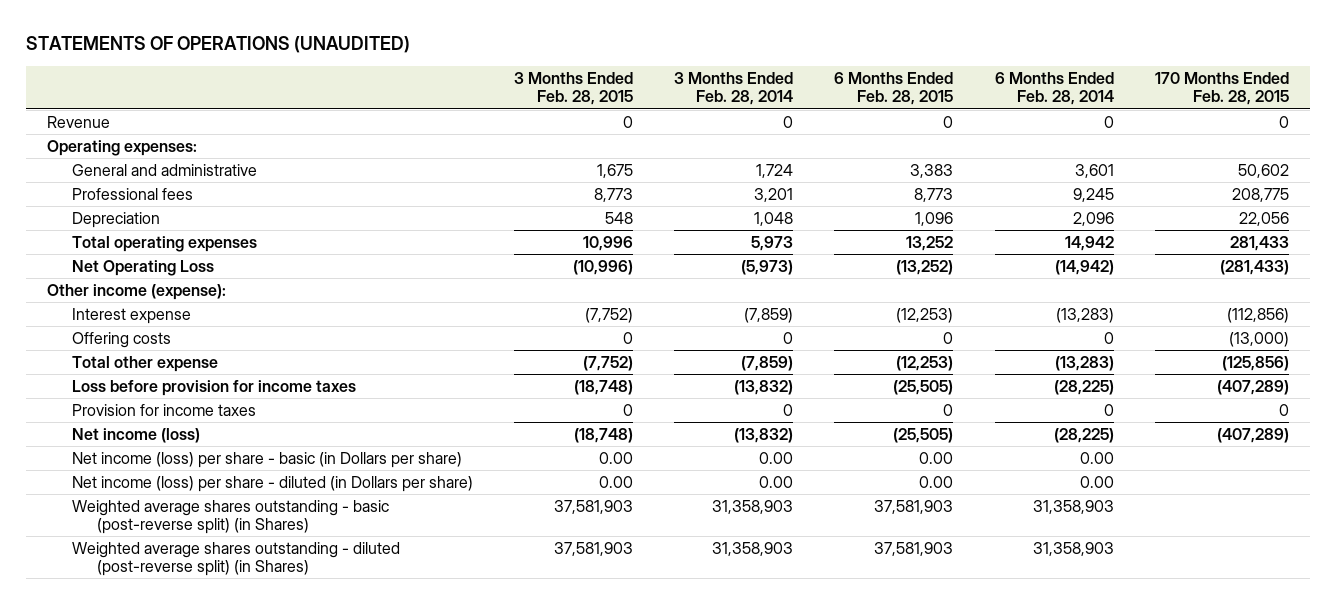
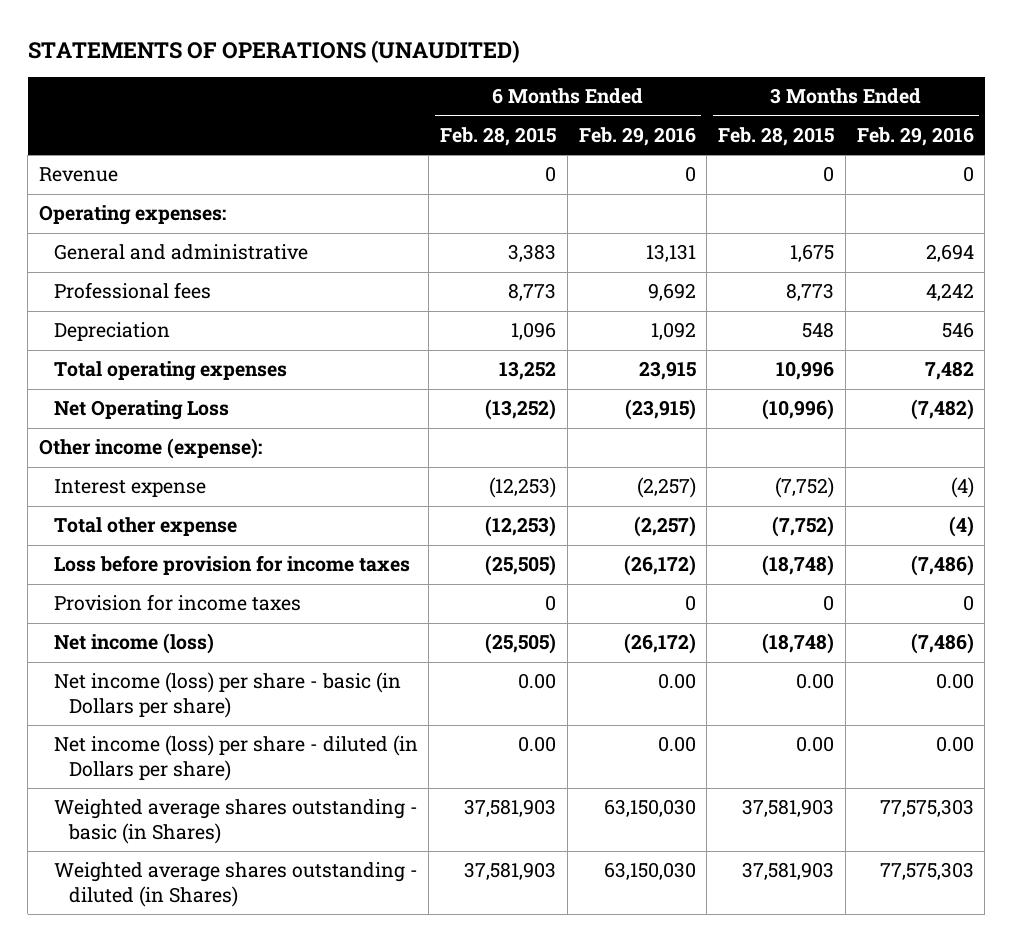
[674,72,794,106] 3 Months Ended Feb. 28, 2014 -> none
[994,72,1114,106] 6 Months Ended Feb. 28, 2014 -> none
[1154,72,1289,106] 170 Months Ended Feb. 28, 2015 -> none
none -> [578,126,696,146] Feb. 29, 2016
none -> [856,126,974,146] Feb. 29, 2016
[71,331,171,348] Offering costs -> none
[71,499,389,535] Weighted average shares outstanding - basic (post-reverse split) (in Shares) -> [53,799,418,844] Weighted average shares outstanding - basic (in Shares)
[71,541,400,577] Weighted average shares outstanding - diluted (post-reverse split) (in Shares) -> [53,862,418,907] Weighted average shares outstanding - diluted (in Shares)

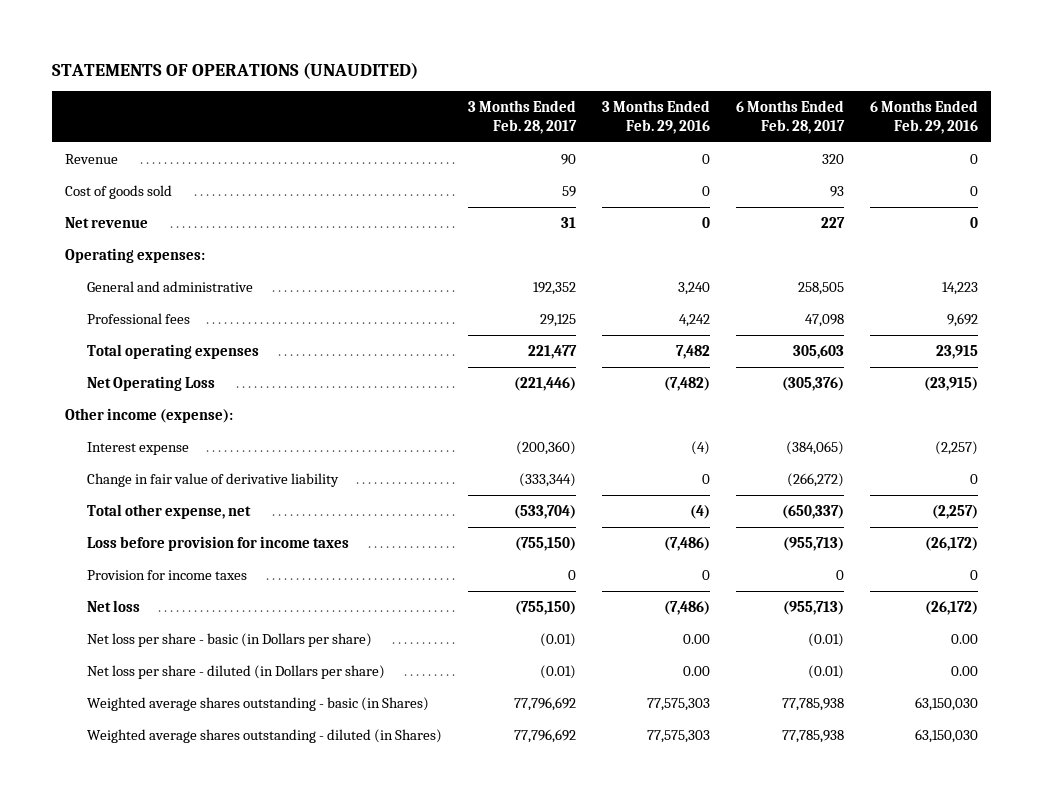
[440,126,557,146] Feb. 28, 2015 -> none
[718,126,835,146] Feb. 28, 2015 -> none
none -> [467,99,577,135] 3 Months Ended Feb. 28, 2017
none -> [735,99,845,135] 6 Months Ended Feb. 28, 2017
none -> [65,184,173,199] Cost of goods sold
none -> [65,216,149,228] Net revenue
[645,244,696,263] 13,131 -> [941,281,978,295] 14,223
[925,244,974,263] 2,694 -> [677,281,710,295] 3,240
[53,322,170,342] Depreciation -> none
none -> [86,472,339,487] Change in fair value of derivative liability
[53,517,237,537] Total other expense -> [86,503,251,519] Total other expense, net
[53,633,214,655] Net income (loss) -> [86,599,140,612] Net loss
[53,672,401,718] Net income (loss) per share - basic (in Dollars per share) -> [86,632,372,647] Net loss per share - basic (in Dollars per share)
[53,735,418,781] Net income (loss) per share - diluted (in Dollars per share) -> [86,664,385,679] Net loss per share - diluted (in Dollars per share)

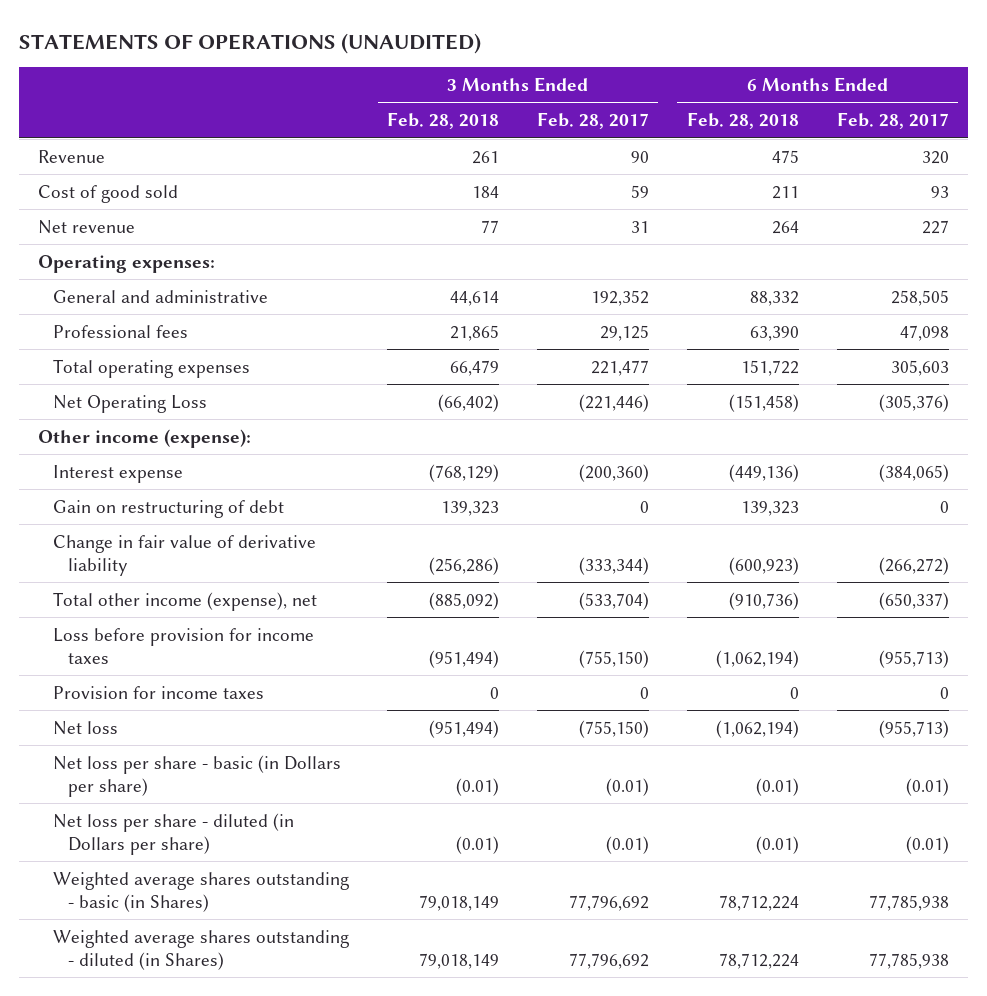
[601,99,710,135] 3 Months Ended Feb. 29, 2016 -> none
[869,99,978,135] 6 Months Ended Feb. 29, 2016 -> none
none -> [387,112,500,130] Feb. 28, 2018
none -> [686,112,799,130] Feb. 28, 2018
[65,184,173,199] Cost of goods sold -> [38,184,179,203] Cost of good sold
none -> [53,499,285,518] Gain on restructuring of debt
[86,503,251,519] Total other expense, net -> [53,591,318,611] Total other income (expense), net

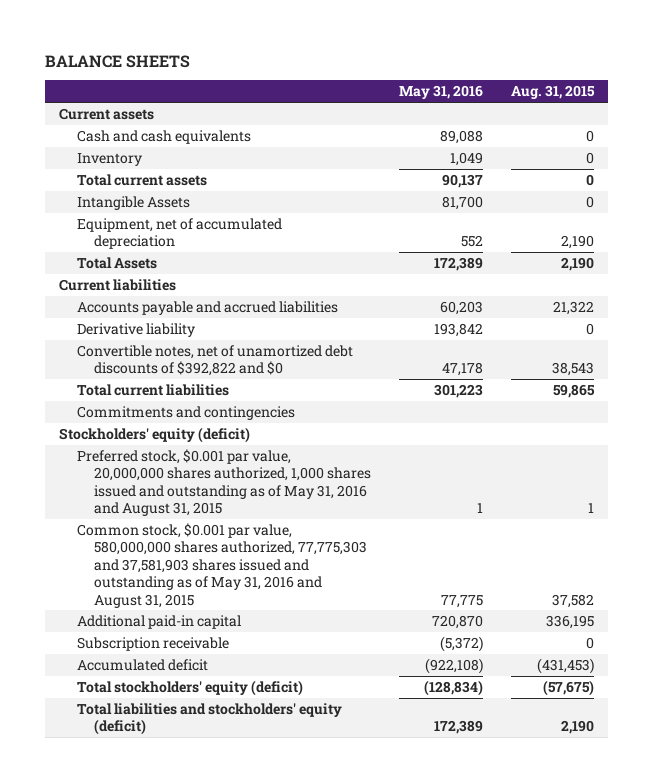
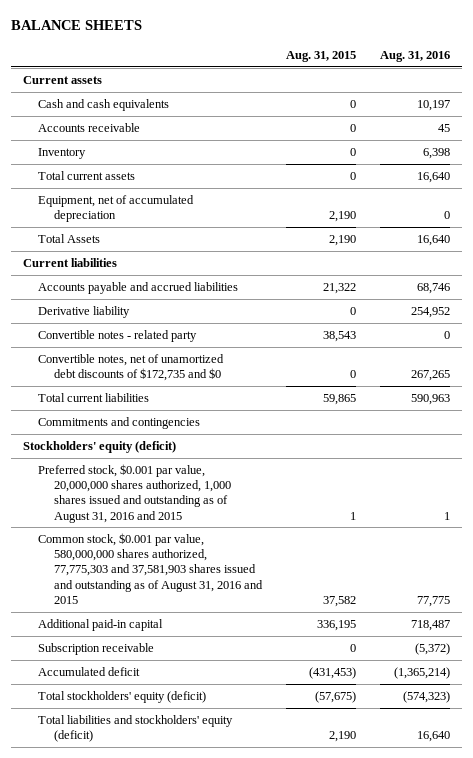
[398,85,483,100] May 31, 2016 -> none
none -> [379,50,450,62] Aug. 31, 2016
none -> [38,122,141,132] Accounts receivable
[76,195,190,210] Intangible Assets -> none
none -> [38,329,198,342] Convertible notes - related party
[76,344,353,377] Convertible notes, net of unamortized debt discounts of $392,822 and $0 -> [38,353,225,382] Convertible notes, net of unamortized debt discounts of $172,735 and $0
[552,362,595,377] 38,543 -> [349,370,356,379] 0
[76,448,371,517] Preferred stock, $0.001 par value, 20,000,000 shares authorized, 1,000 shares issued and outstanding as of May 31, 2016 and August 31, 2015 -> [38,463,231,523] Preferred stock, $0.001 par value, 20,000,000 shares authorized, 1,000 shares issued and outstanding as of August 31, 2016 and 2015
[76,522,367,608] Common stock, $0.001 par value, 580,000,000 shares authorized, 77,775,303 and 37,581,903 shares issued and outstanding as of May 31, 2016 and August 31, 2015 -> [38,532,263,604] Common stock, $0.001 par value, 580,000,000 shares authorized, 77,775,303 and 37,581,903 shares issued and outstanding as of August 31, 2016 and 2015

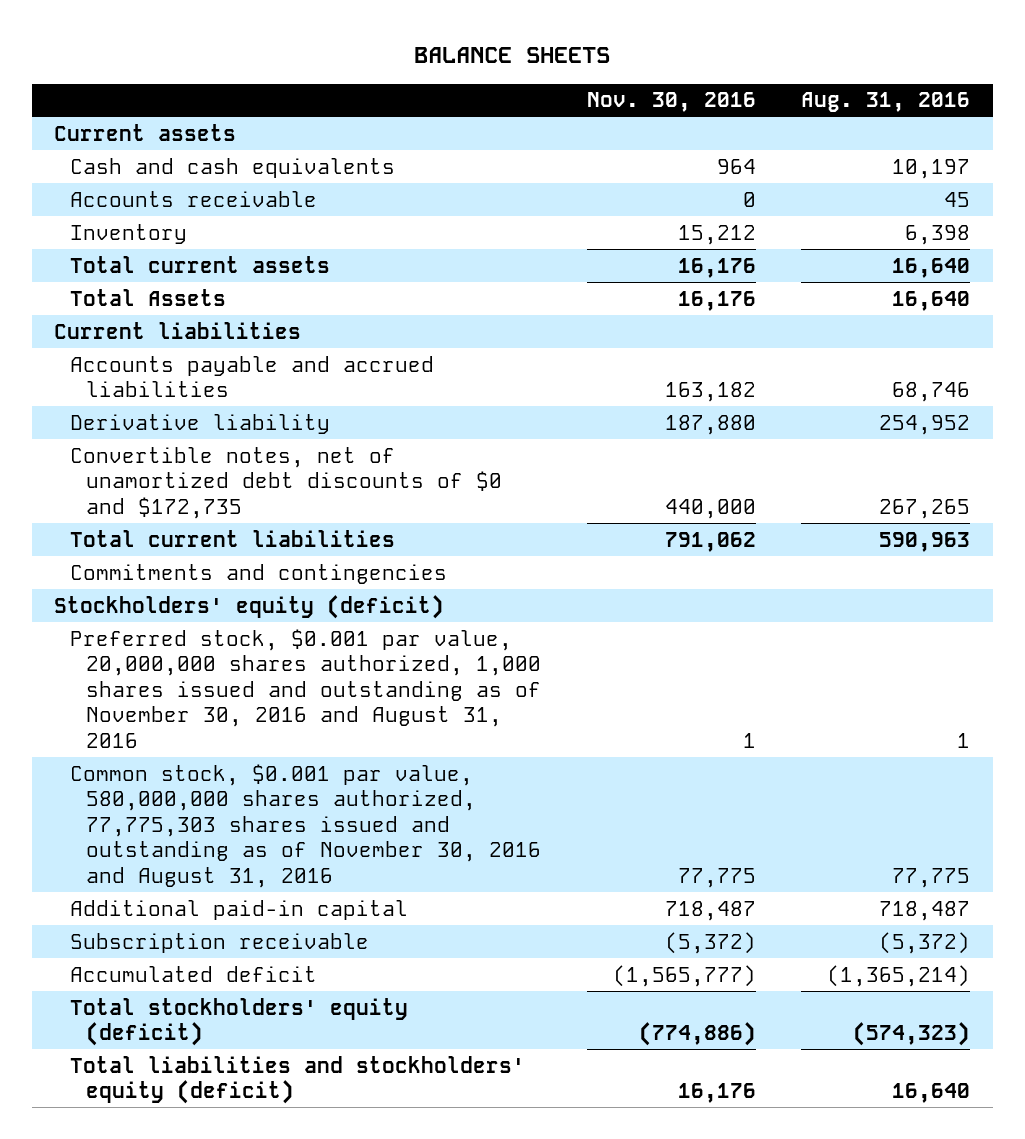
[285,50,356,62] Aug. 31, 2015 -> none
none -> [586,92,756,113] Nov. 30, 2016
[38,194,195,223] Equipment, net of accumulated depreciation -> none
[38,329,198,342] Convertible notes - related party -> none
[38,353,225,382] Convertible notes, net of unamortized debt discounts of $172,735 and $0 -> [70,446,503,519] Convertible notes, net of unamortized debt discounts of $0 and $172,735
[38,463,231,523] Preferred stock, $0.001 par value, 20,000,000 shares authorized, 1,000 shares issued and outstanding as of August 31, 2016 and 2015 -> [70,628,542,748] Preferred stock, $0.001 par value, 20,000,000 shares authorized, 1,000 shares issued and outstanding as of November 30, 2016 and August 31, 2016
[38,532,263,604] Common stock, $0.001 par value, 580,000,000 shares authorized, 77,775,303 and 37,581,903 shares issued and outstanding as of August 31, 2016 and 2015 -> [70,763,542,888] Common stock, $0.001 par value, 580,000,000 shares authorized, 77,775,303 shares issued and outstanding as of November 30, 2016 and August 31, 2016

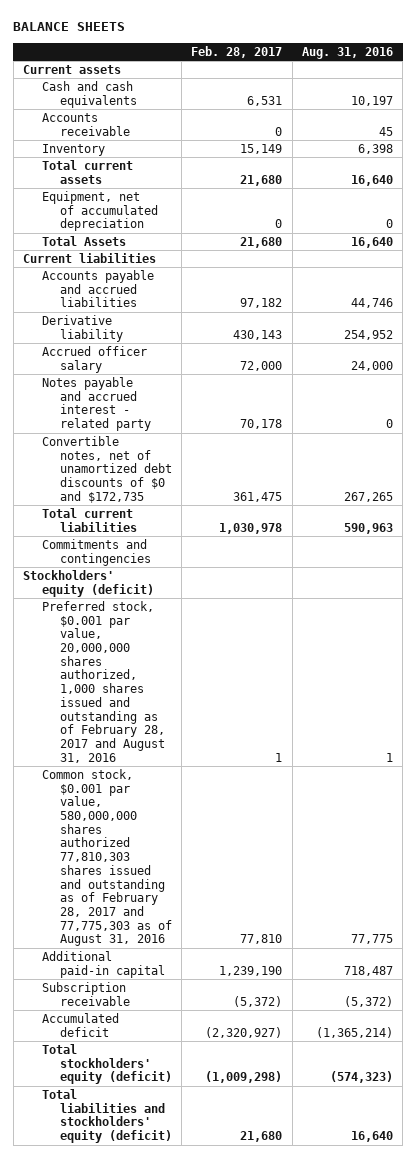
[586,92,756,113] Nov. 30, 2016 -> none
none -> [191,45,283,58] Feb. 28, 2017
none -> [41,190,158,232] Equipment, net of accumulated depreciation
[892,382,971,403] 68,746 -> [351,298,394,309] 44,746
none -> [41,345,147,373] Accrued officer salary
none -> [41,376,151,432] Notes payable and accrued interest - related party
[70,628,542,748] Preferred stock, $0.001 par value, 20,000,000 shares authorized, 1,000 shares issued and outstanding as of November 30, 2016 and August 31, 2016 -> [41,600,165,763] Preferred stock, $0.001 par value, 20,000,000 shares authorized, 1,000 shares issued and outstanding as of February 28, 2017 and August 31, 2016
[70,763,542,888] Common stock, $0.001 par value, 580,000,000 shares authorized, 77,775,303 shares issued and outstanding as of November 30, 2016 and August 31, 2016 -> [41,768,172,947] Common stock, $0.001 par value, 580,000,000 shares authorized 77,810,303 shares issued and outstanding as of February 28, 2017 and 77,775,303 as of August 31, 2016

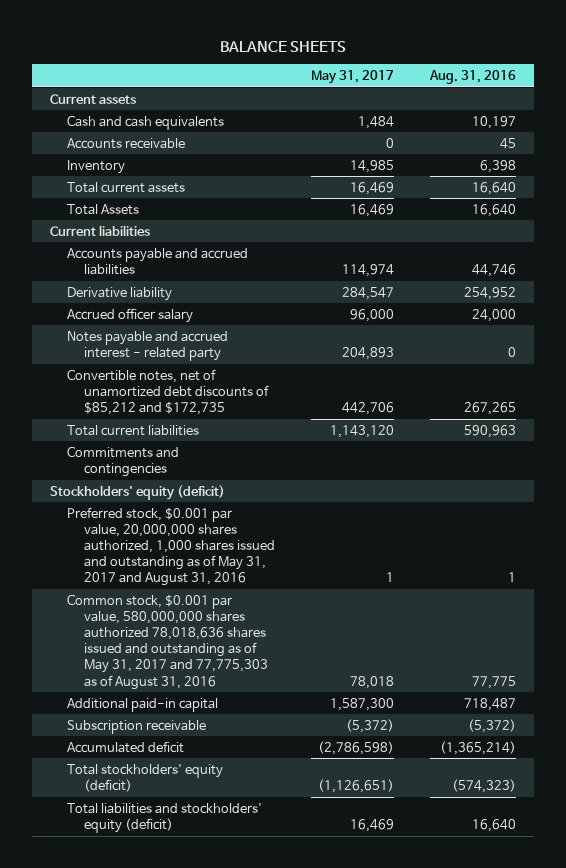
[191,45,283,58] Feb. 28, 2017 -> none
none -> [310,69,394,84] May 31, 2017
[41,190,158,232] Equipment, net of accumulated depreciation -> none
[41,435,172,503] Convertible notes, net of unamortized debt discounts of $0 and $172,735 -> [66,368,269,416] Convertible notes, net of unamortized debt discounts of $85,212 and $172,735
[41,600,165,763] Preferred stock, $0.001 par value, 20,000,000 shares authorized, 1,000 shares issued and outstanding as of February 28, 2017 and August 31, 2016 -> [66,506,275,587] Preferred stock, $0.001 par value, 20,000,000 shares authorized, 1,000 shares issued and outstanding as of May 31, 2017 and August 31, 2016
[41,768,172,947] Common stock, $0.001 par value, 580,000,000 shares authorized 77,810,303 shares issued and outstanding as of February 28, 2017 and 77,775,303 as of August 31, 2016 -> [66,593,268,690] Common stock, $0.001 par value, 580,000,000 shares authorized 78,018,636 shares issued and outstanding as of May 31, 2017 and 77,775,303 as of August 31, 2016

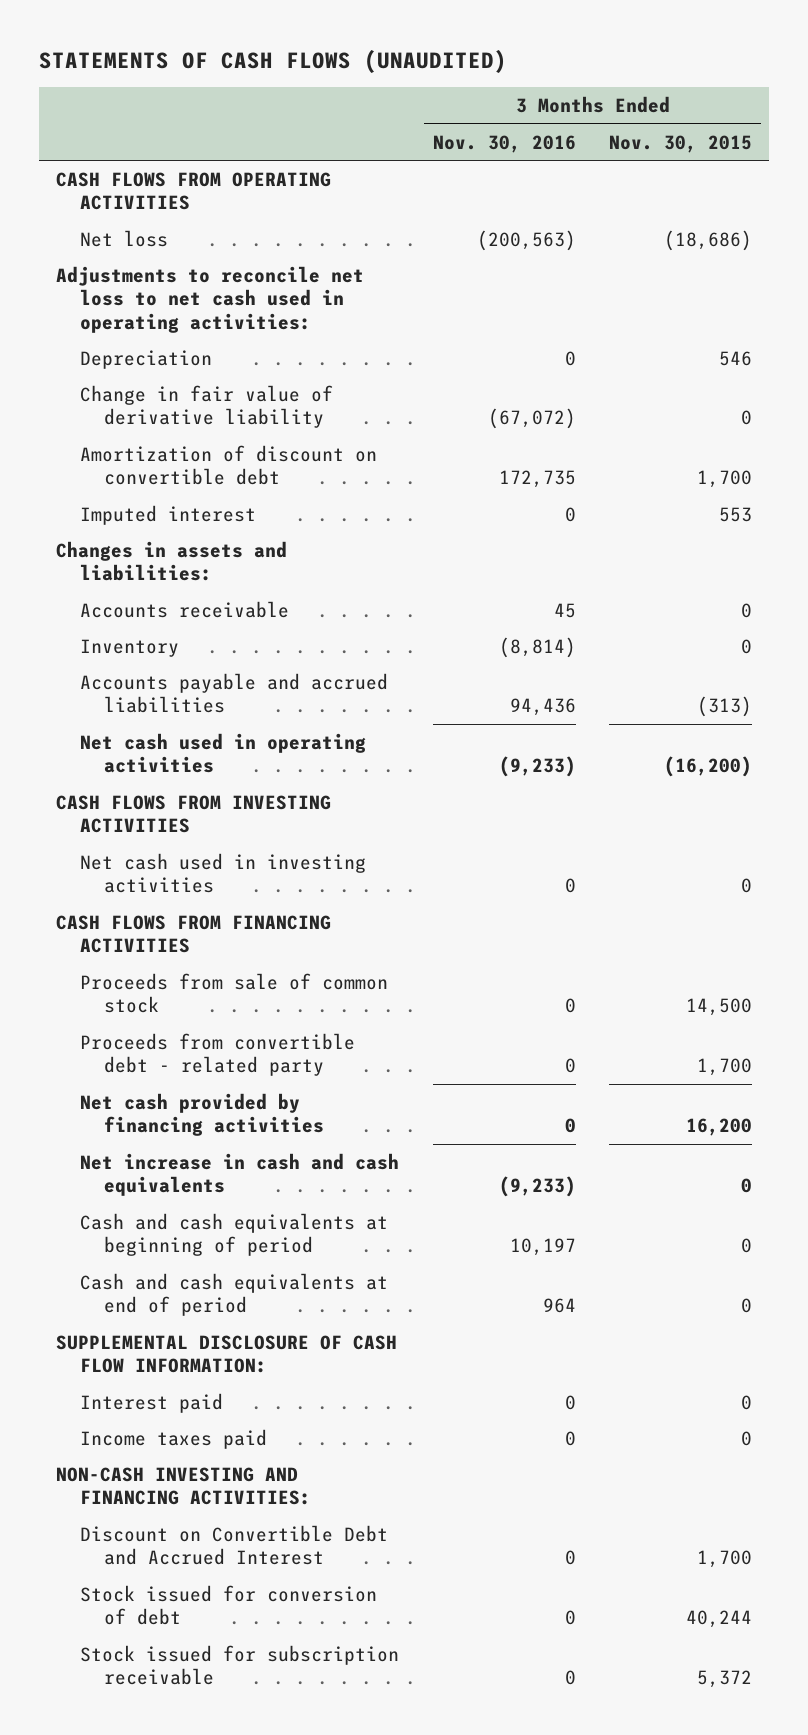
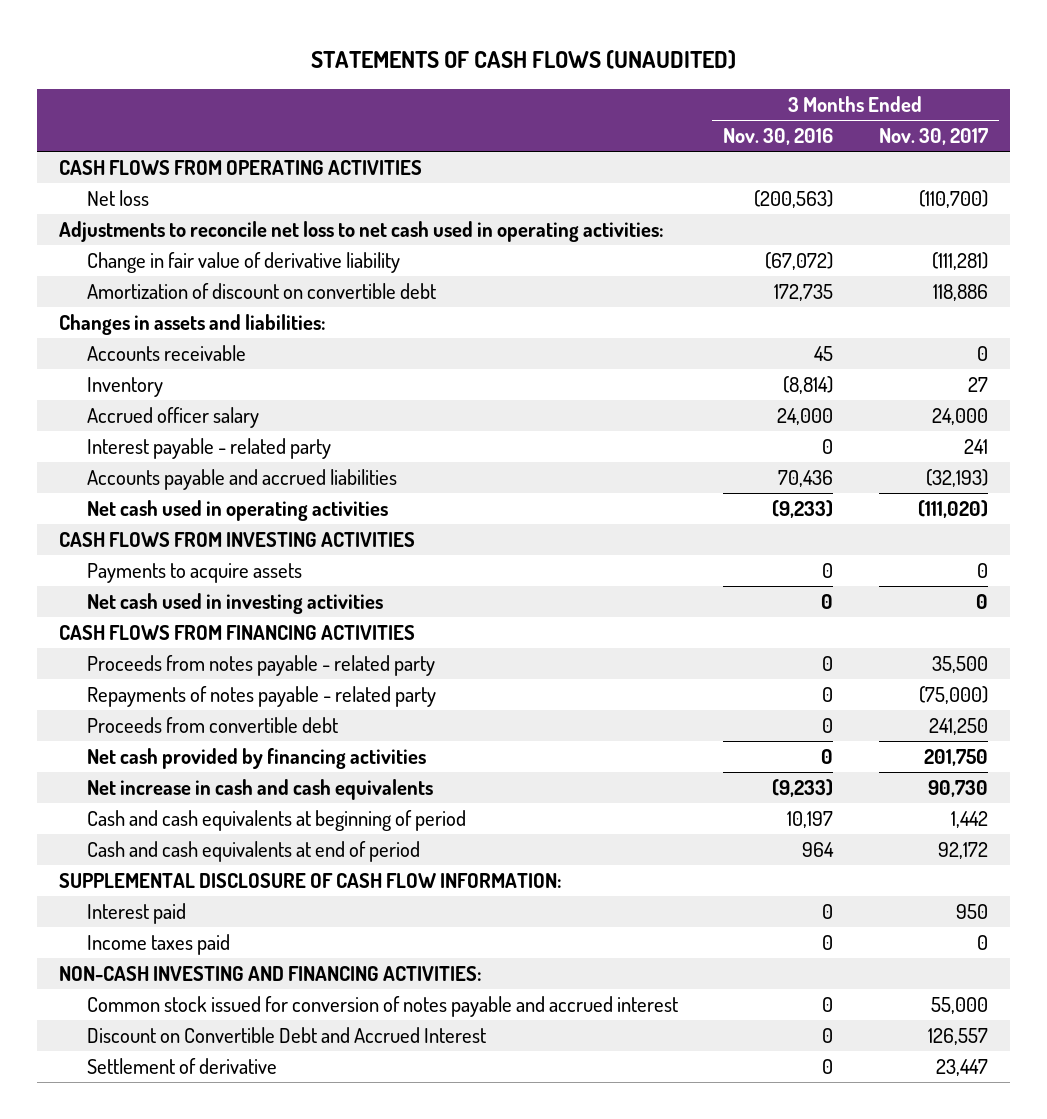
[609,134,753,153] Nov. 30, 2015 -> none
none -> [878,128,988,146] Nov. 30, 2017
[79,349,212,369] Depreciation -> none
[79,504,256,525] Imputed interest -> none
none -> [87,407,260,429] Accrued officer salary
none -> [87,438,332,460] Interest payable - related party
[509,698,576,717] 94,436 -> [778,470,834,488] 70,436
none -> [87,563,303,584] Payments to acquire assets
[79,972,388,1014] Proceeds from sale of common stock -> none
none -> [87,655,436,677] Proceeds from notes payable - related party
none -> [87,686,437,708] Repayments of notes payable - related party
[79,1032,355,1077] Proceeds from convertible debt - related party -> [87,717,339,734] Proceeds from convertible debt
none -> [87,996,679,1018] Common stock issued for conversion of notes payable and accrued interest
[79,1584,377,1626] Stock issued for conversion of debt -> none
[79,1644,399,1686] Stock issued for subscription receivable -> none
none -> [87,1058,278,1075] Settlement of derivative

